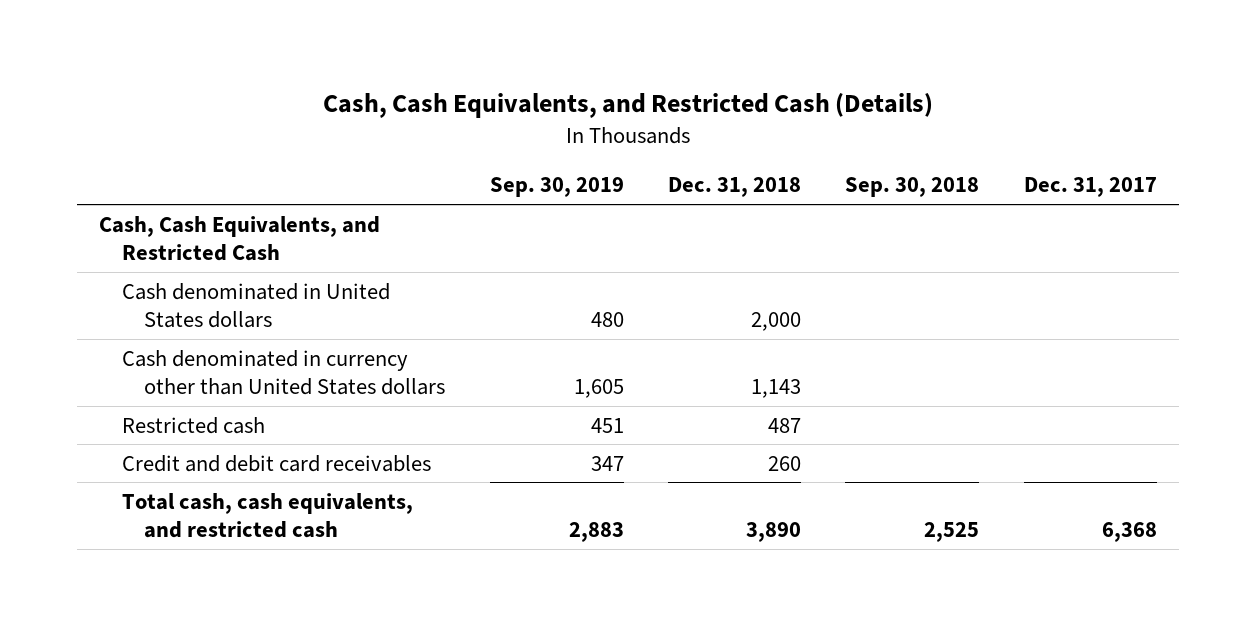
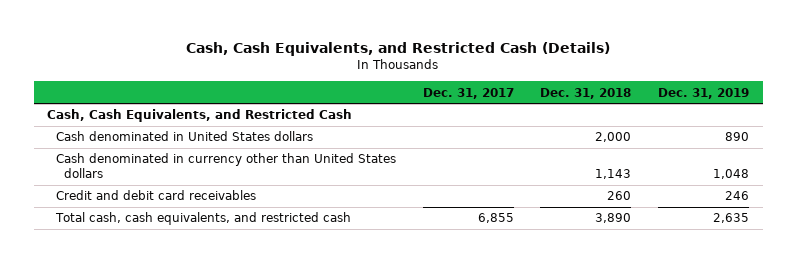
[489,177,624,198] Sep. 30, 2019 -> none
[845,177,980,198] Sep. 30, 2018 -> none
none -> [658,87,750,99] Dec. 31, 2019
[121,416,265,434] Restricted cash -> none
[1101,521,1157,542] 6,368 -> [477,213,514,224] 6,855

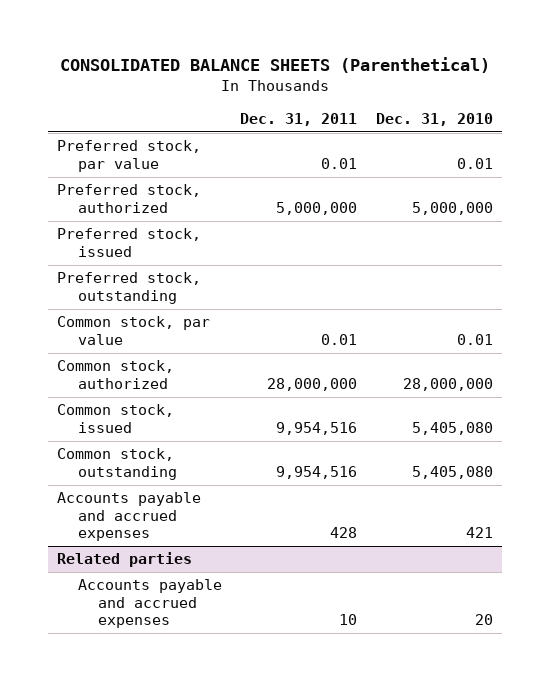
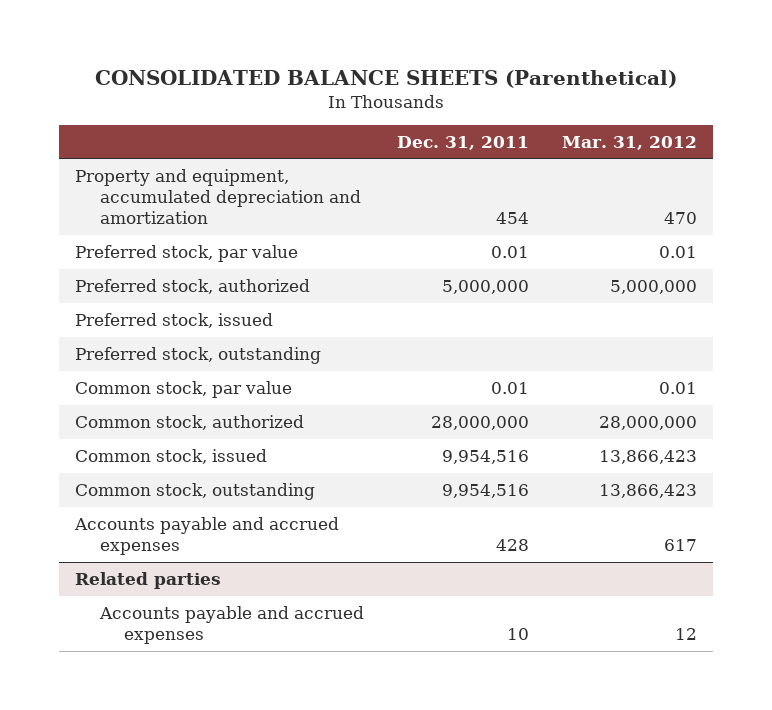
[376,112,494,126] Dec. 31, 2010 -> none
none -> [561,135,697,150] Mar. 31, 2012
none -> [75,169,361,225] Property and equipment, accumulated depreciation and amortization

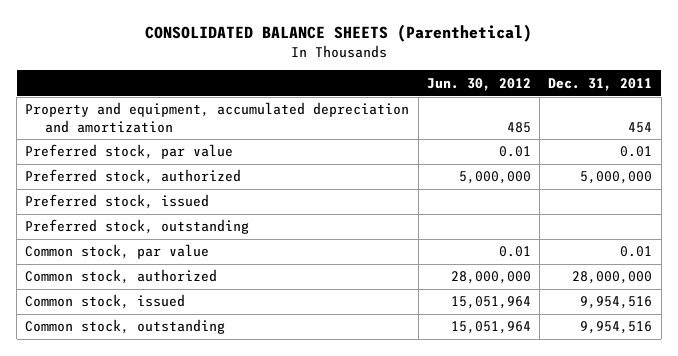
[561,135,697,150] Mar. 31, 2012 -> none
none -> [426,77,531,91] Jun. 30, 2012
[74,517,340,556] Accounts payable and accrued expenses -> none
[75,572,222,590] Related parties -> none
[98,606,364,645] Accounts payable and accrued expenses -> none

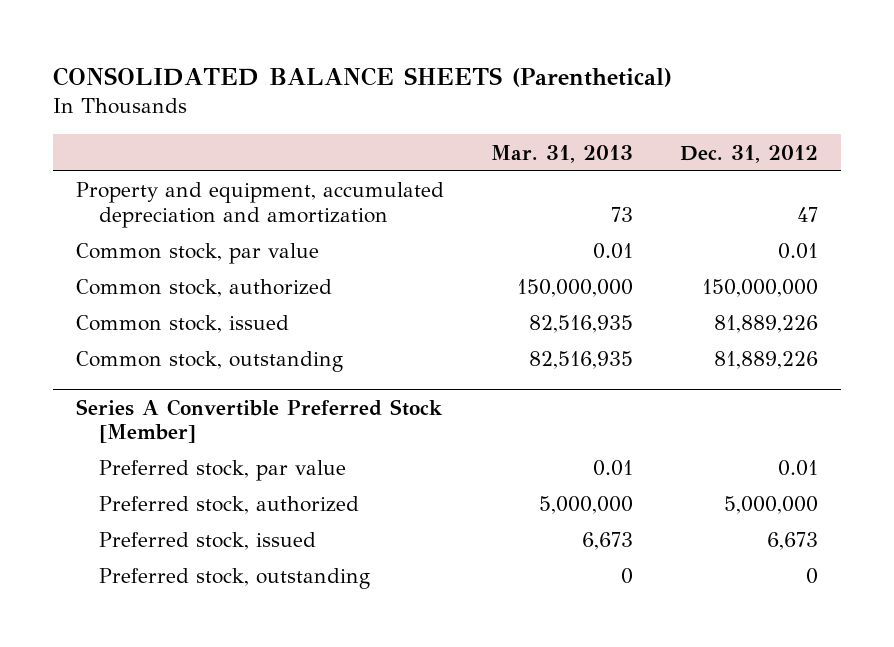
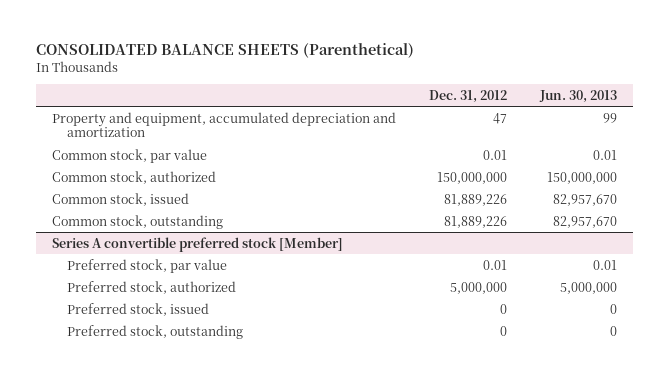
[491,144,634,163] Mar. 31, 2013 -> none
none -> [538,89,617,103] Jun. 30, 2013
[76,398,444,443] Series A Convertible Preferred Stock [Member] -> [52,236,344,252] Series A convertible preferred stock [Member]
[766,532,818,551] 6,673 -> [499,303,507,314] 0

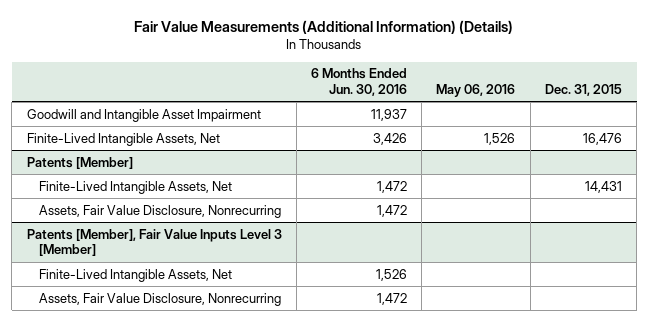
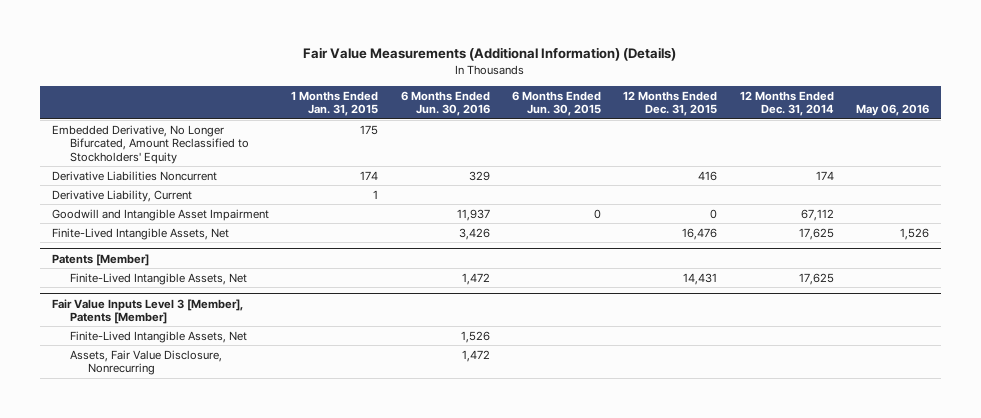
[544,83,622,96] Dec. 31, 2015 -> none
none -> [291,90,379,117] 1 Months Ended Jan. 31, 2015
none -> [511,90,601,117] 6 Months Ended Jun. 30, 2015
none -> [623,90,718,117] 12 Months Ended Dec. 31, 2015
none -> [739,90,834,117] 12 Months Ended Dec. 31, 2014
none -> [51,124,249,164] Embedded Derivative, No Longer Bifurcated, Amount Reclassified to Stockholders' Equity
none -> [51,170,217,181] Derivative Liabilities Noncurrent
none -> [51,189,192,202] Derivative Liability, Current
[38,204,281,218] Assets, Fair Value Disclosure, Nonrecurring -> none
[26,228,282,257] Patents [Member], Fair Value Inputs Level 3 [Member] -> [51,298,243,325] Fair Value Inputs Level 3 [Member], Patents [Member]

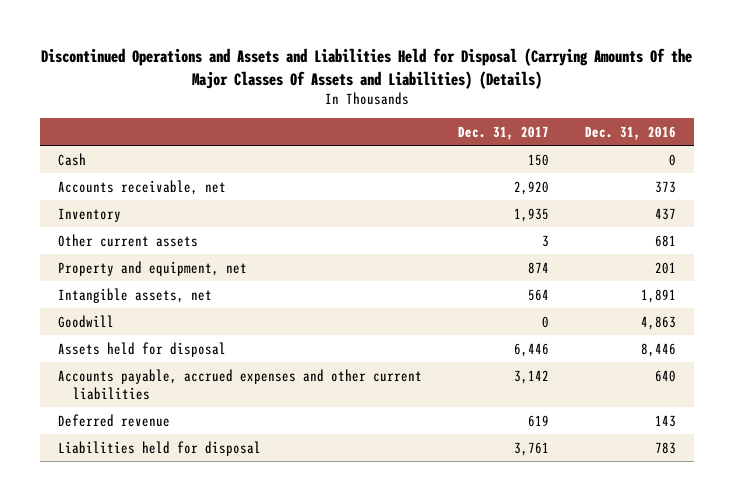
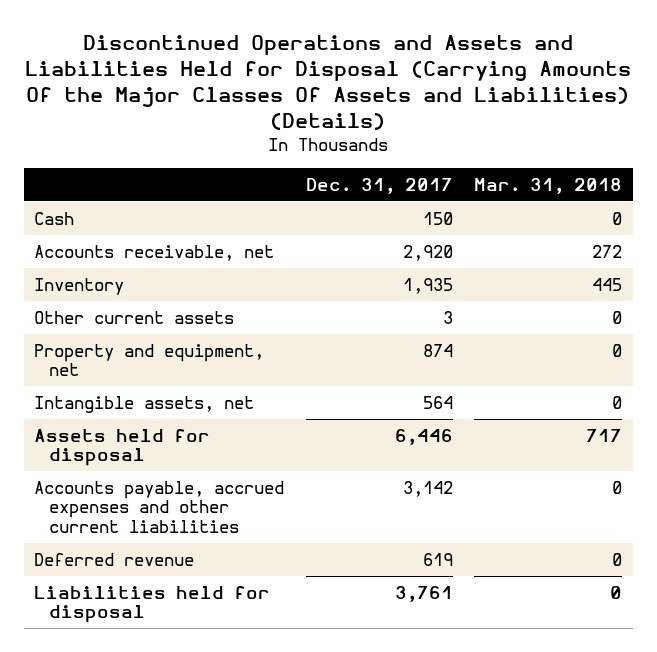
[584,125,676,140] Dec. 31, 2016 -> none
none -> [474,177,623,194] Mar. 31, 2018
[58,314,115,328] Goodwill -> none

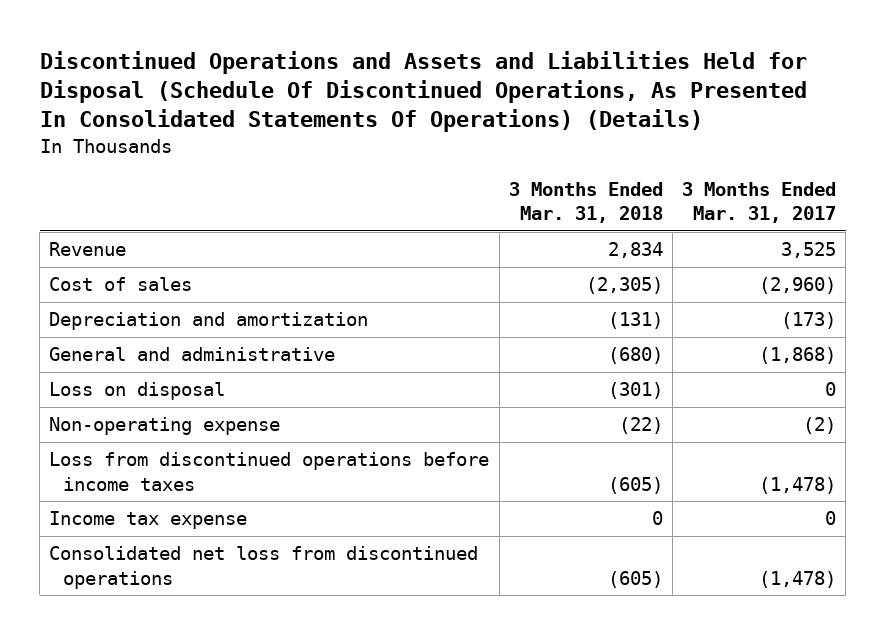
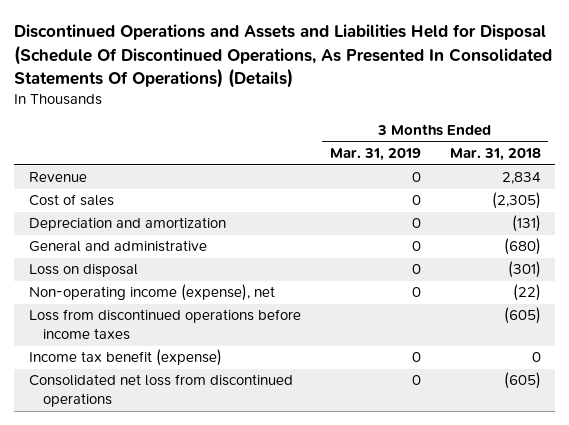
[681,181,836,223] 3 Months Ended Mar. 31, 2017 -> none
none -> [329,148,421,162] Mar. 31, 2019
[49,417,281,436] Non-operating expense -> [28,284,275,302] Non-operating income (expense), net
[49,511,248,530] Income tax expense -> [28,349,222,367] Income tax benefit (expense)

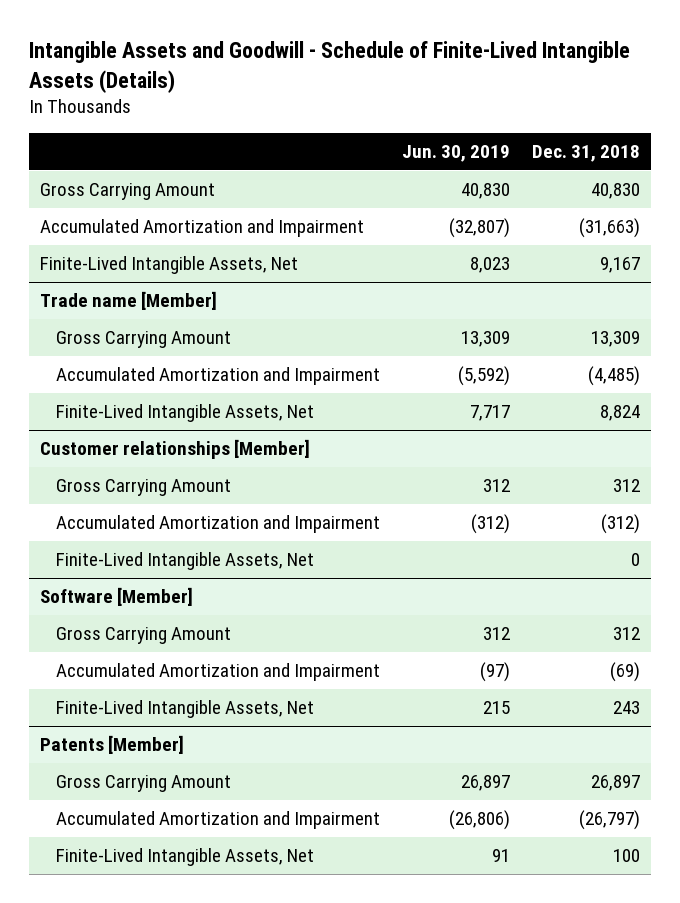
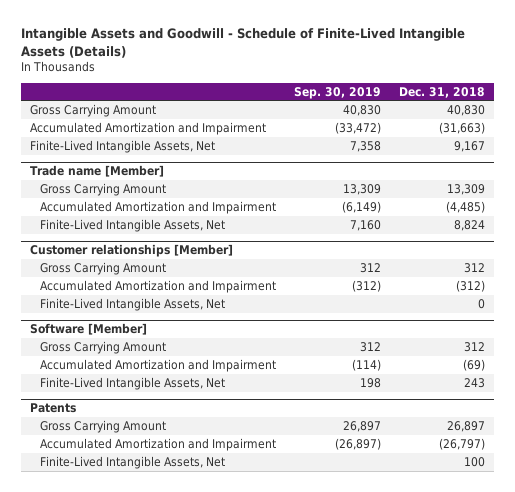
[401,144,510,162] Jun. 30, 2019 -> none
none -> [293,86,381,99] Sep. 30, 2019
[39,735,184,755] Patents [Member] -> [29,403,76,414] Patents

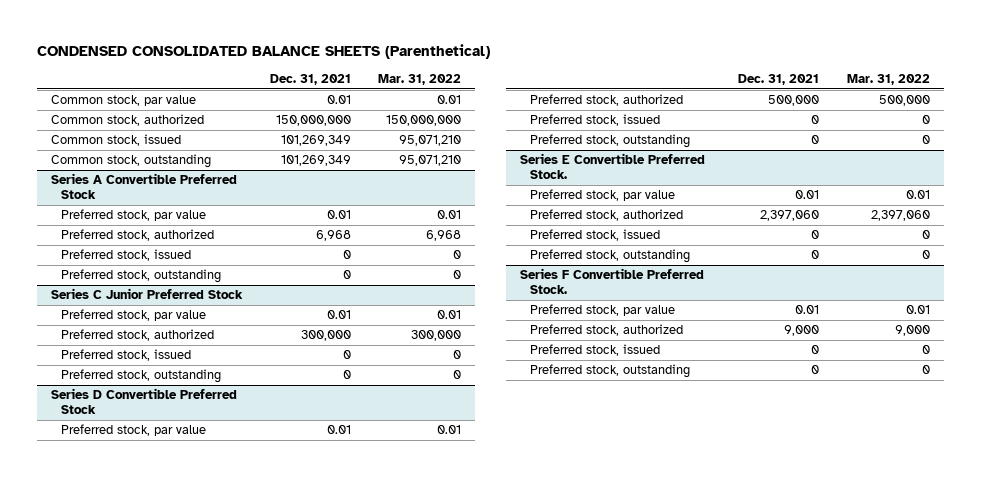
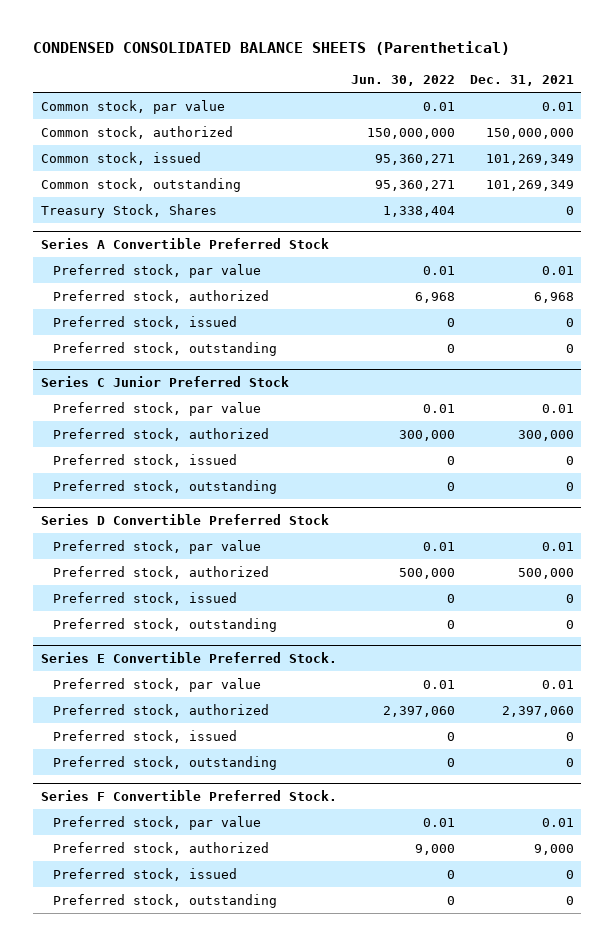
[378,73,462,85] Mar. 31, 2022 -> none
none -> [351,74,456,86] Jun. 30, 2022
none -> [40,203,217,218] Treasury Stock, Shares

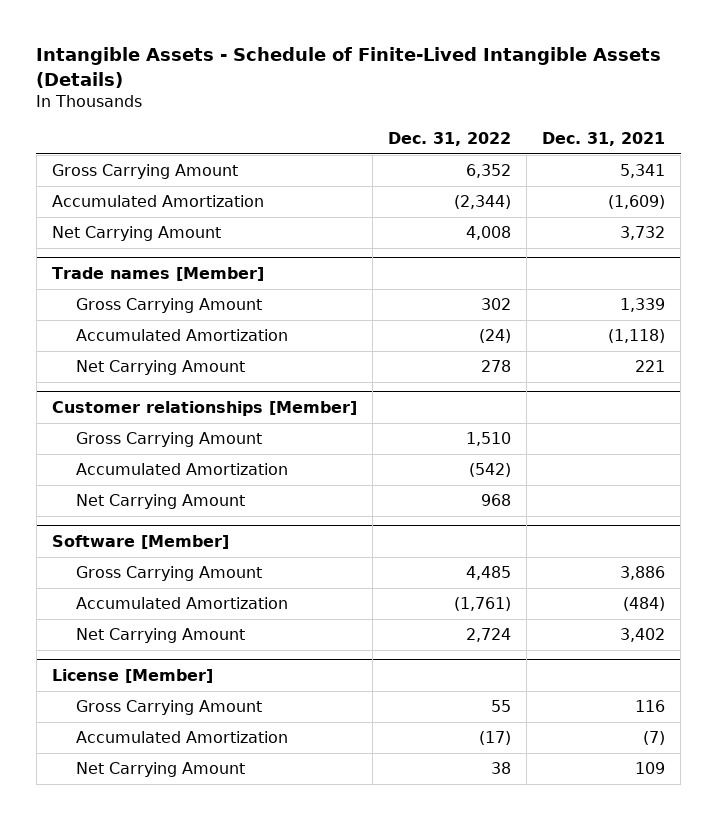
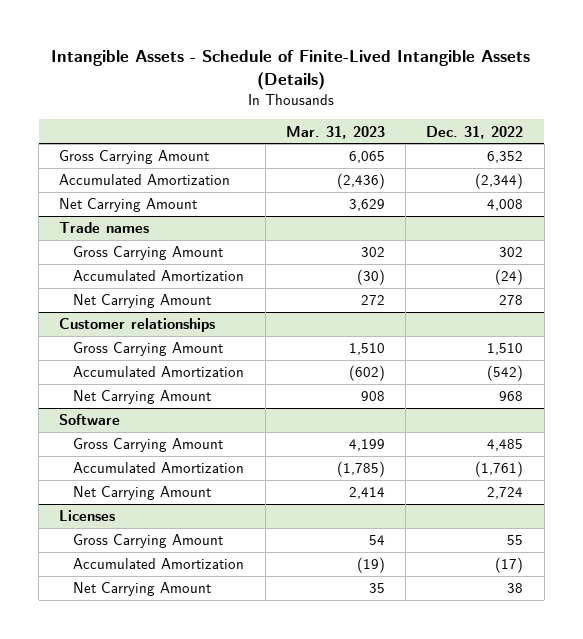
[542,131,666,146] Dec. 31, 2021 -> none
none -> [285,125,385,139] Mar. 31, 2023
[52,267,265,282] Trade names [Member] -> [59,222,150,234] Trade names
[52,401,358,417] Customer relationships [Member] -> [59,318,216,333] Customer relationships
[52,535,230,550] Software [Member] -> [59,414,121,426] Software
[52,669,214,684] License [Member] -> [59,510,116,522] Licenses

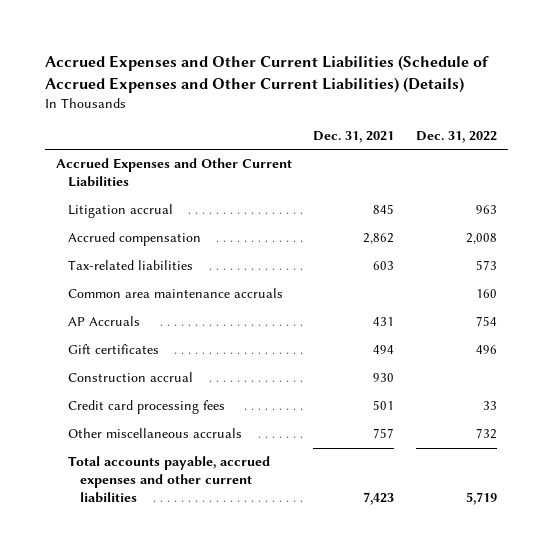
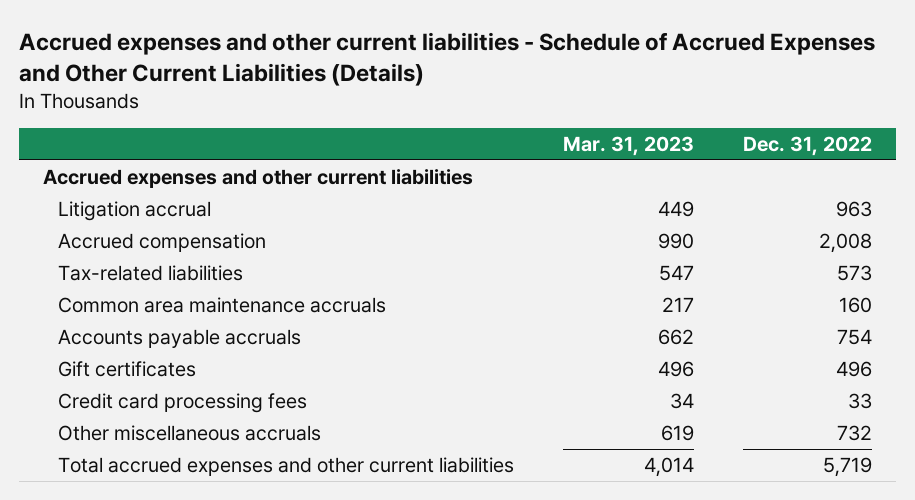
[45,55,490,93] Accrued Expenses and Other Current Liabilities (Schedule of Accrued Expenses and Other Current Liabilities) (Details) -> [19,31,876,86] Accrued expenses and other current liabilities - Schedule of Accrued Expenses and Other Current Liabilities (Details)
[313,131,395,144] Dec. 31, 2021 -> none
none -> [563,135,695,156] Mar. 31, 2023
[56,158,293,188] Accrued Expenses and Other Current Liabilities -> [43,169,474,189] Accrued expenses and other current liabilities
[67,316,140,327] AP Accruals -> [58,329,302,349] Accounts payable accruals
[67,372,193,383] Construction accrual -> none
[67,456,270,504] Total accounts payable, accrued expenses and other current liabilities -> [58,457,515,477] Total accrued expenses and other current liabilities

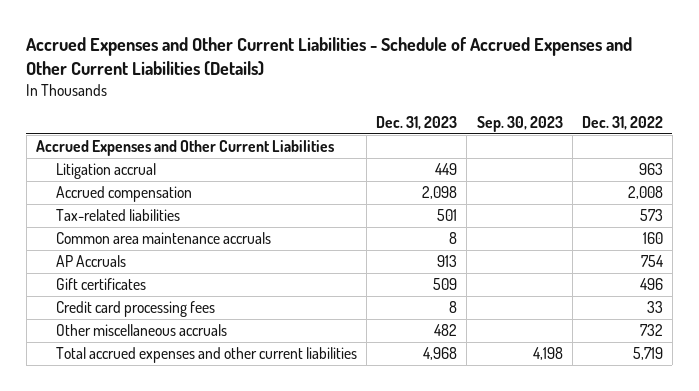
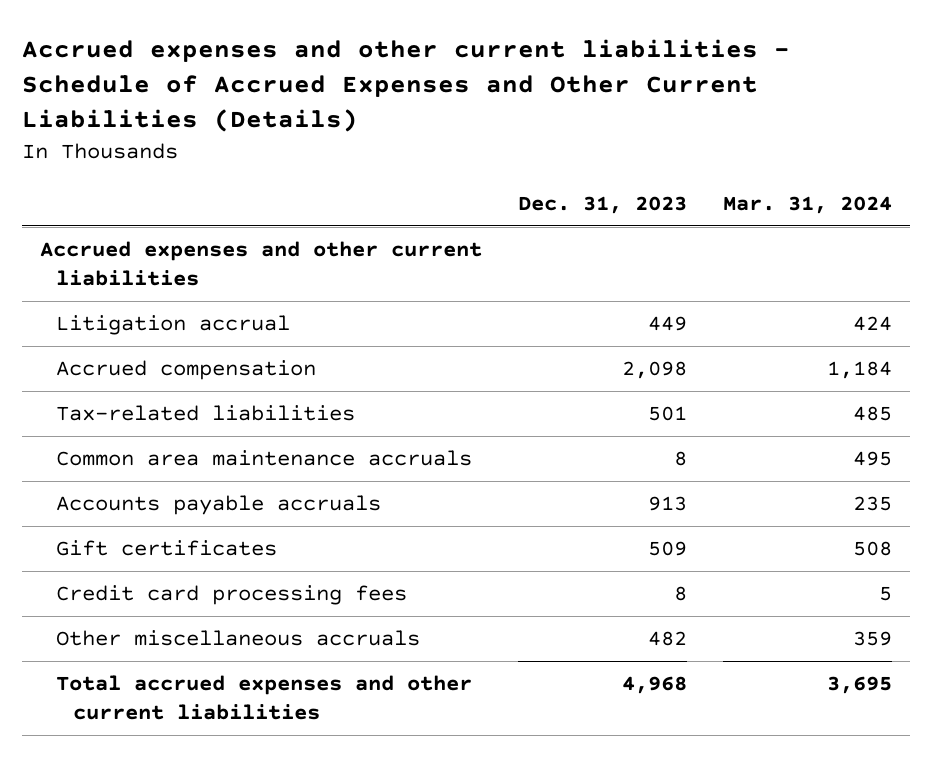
[26,36,633,76] Accrued Expenses and Other Current Liabilities - Schedule of Accrued Expenses and Other Current Liabilities (Details) -> [22,39,791,133] Accrued expenses and other current liabilities - Schedule of Accrued Expenses and Other Current Liabilities (Details)
[476,115,563,132] Sep. 30, 2023 -> none
[581,115,663,130] Dec. 31, 2022 -> none
none -> [723,195,893,214] Mar. 31, 2024
[36,139,335,156] Accrued Expenses and Other Current Liabilities -> [40,241,483,287] Accrued expenses and other current liabilities
[56,254,127,267] AP Accruals -> [56,495,382,516] Accounts payable accruals

